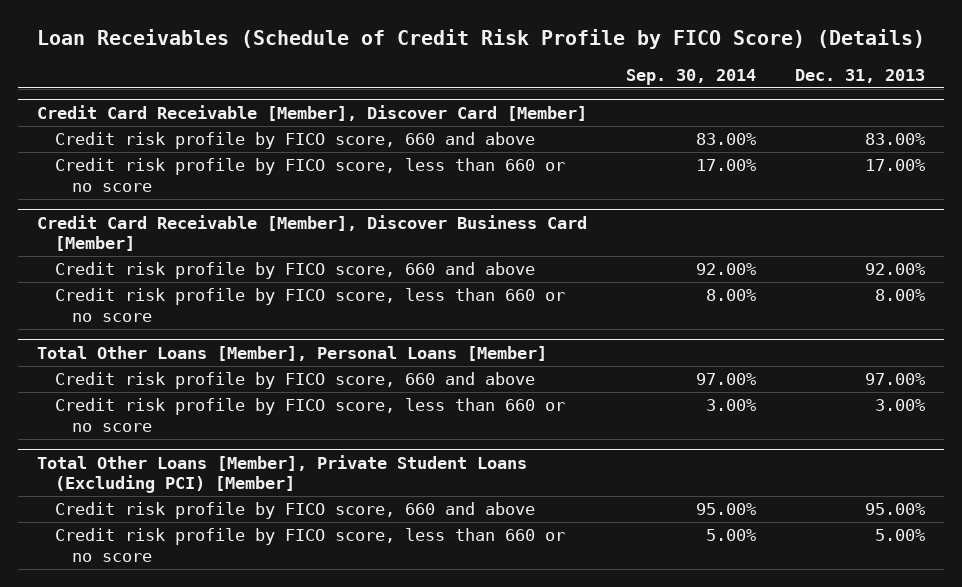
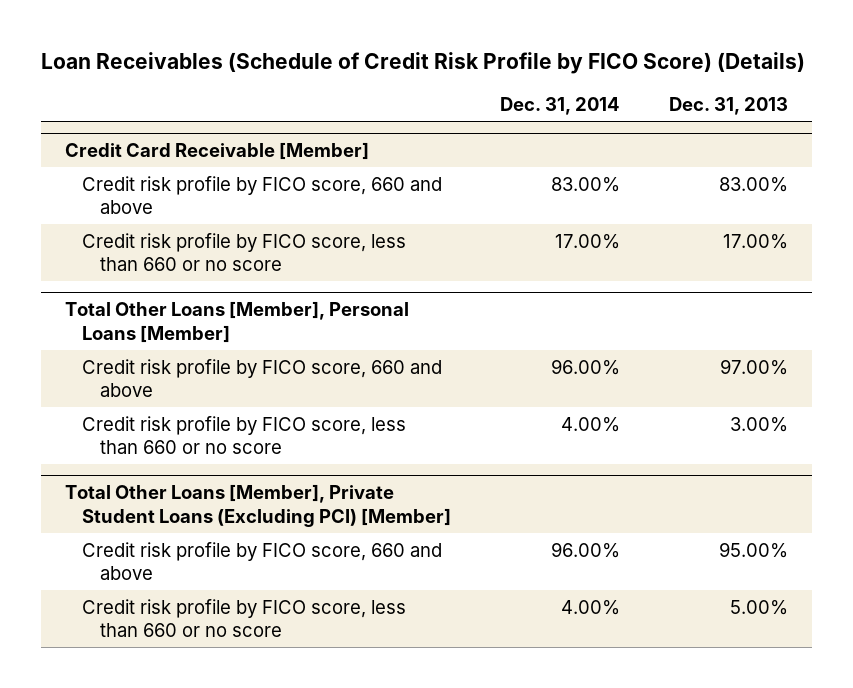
[626,68,757,85] Sep. 30, 2014 -> none
none -> [500,97,621,116] Dec. 31, 2014
[37,104,588,121] Credit Card Receivable [Member], Discover Card [Member] -> [65,142,370,161] Credit Card Receivable [Member]
[37,214,588,251] Credit Card Receivable [Member], Discover Business Card [Member] -> none
[54,262,535,280] Credit risk profile by FICO score, 660 and above -> none
[54,288,565,322] Credit risk profile by FICO score, less than 660 or no score -> none

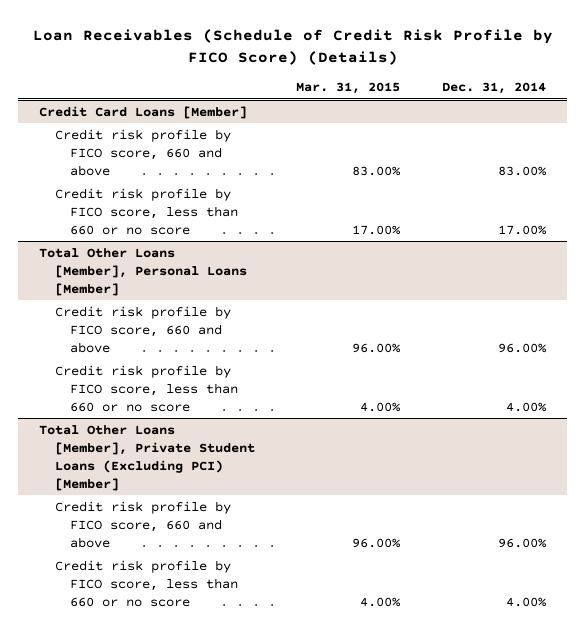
[668,97,788,116] Dec. 31, 2013 -> none
none -> [296,82,401,95] Mar. 31, 2015
[65,142,370,161] Credit Card Receivable [Member] -> [39,105,248,119] Credit Card Loans [Member]

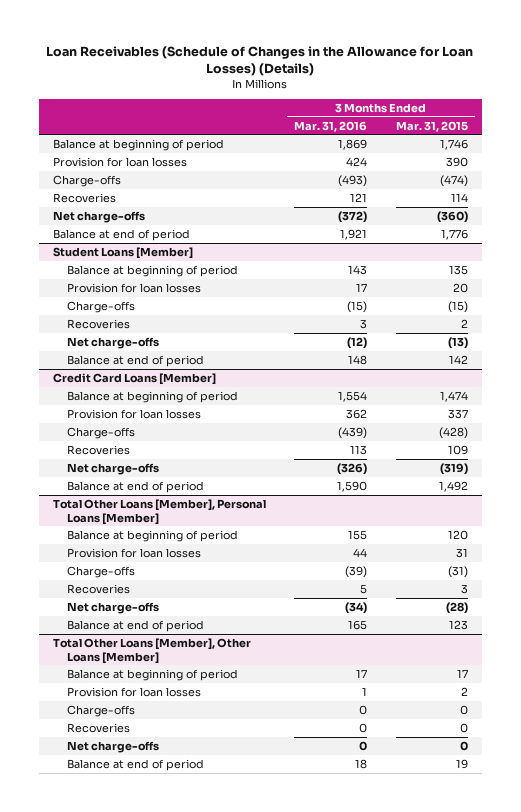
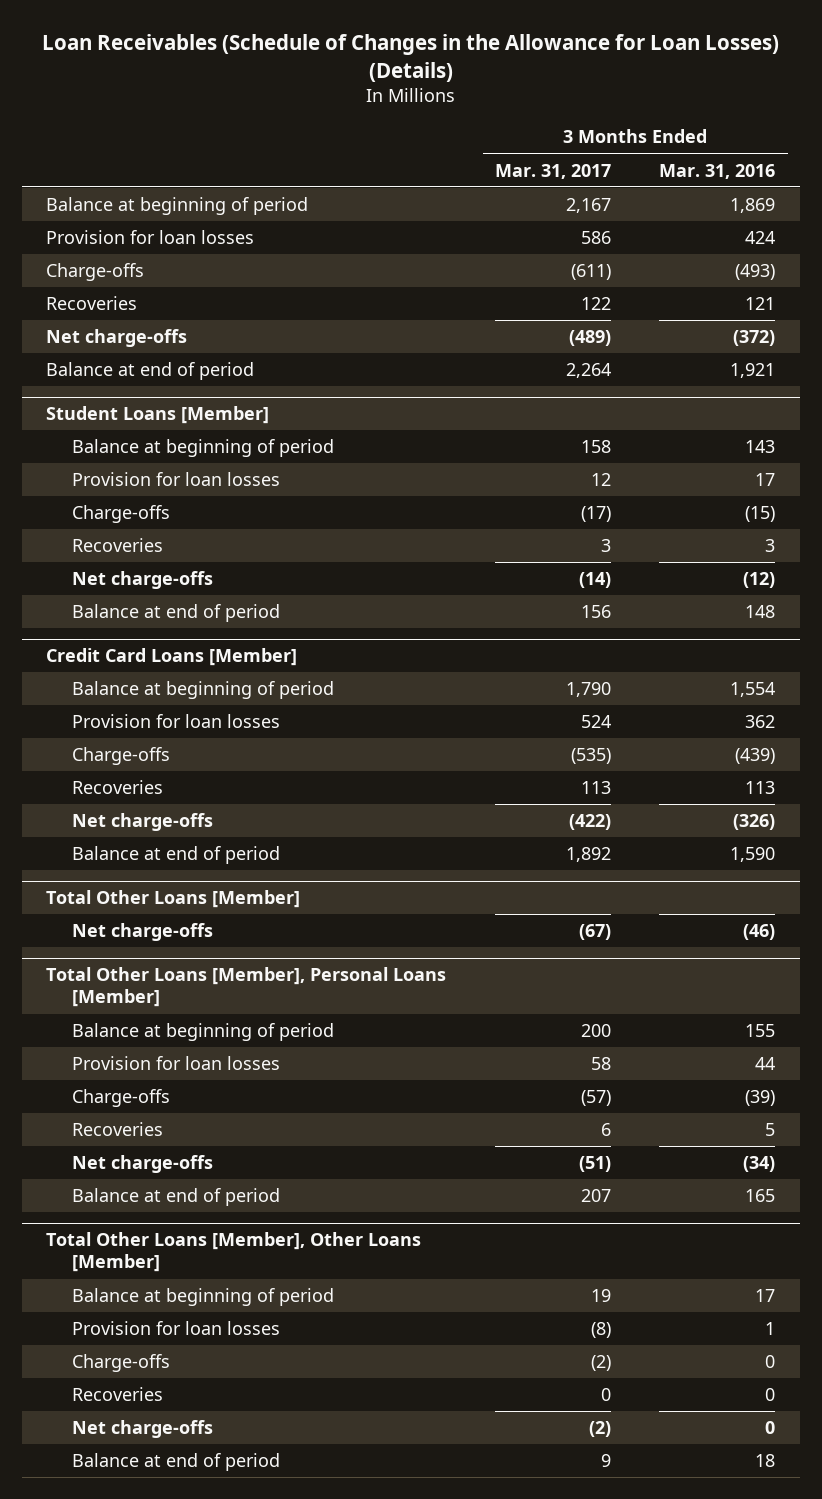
[396,120,469,132] Mar. 31, 2015 -> none
none -> [494,163,611,179] Mar. 31, 2017
none -> [46,890,301,909] Total Other Loans [Member]
none -> [72,923,214,942] Net charge-offs

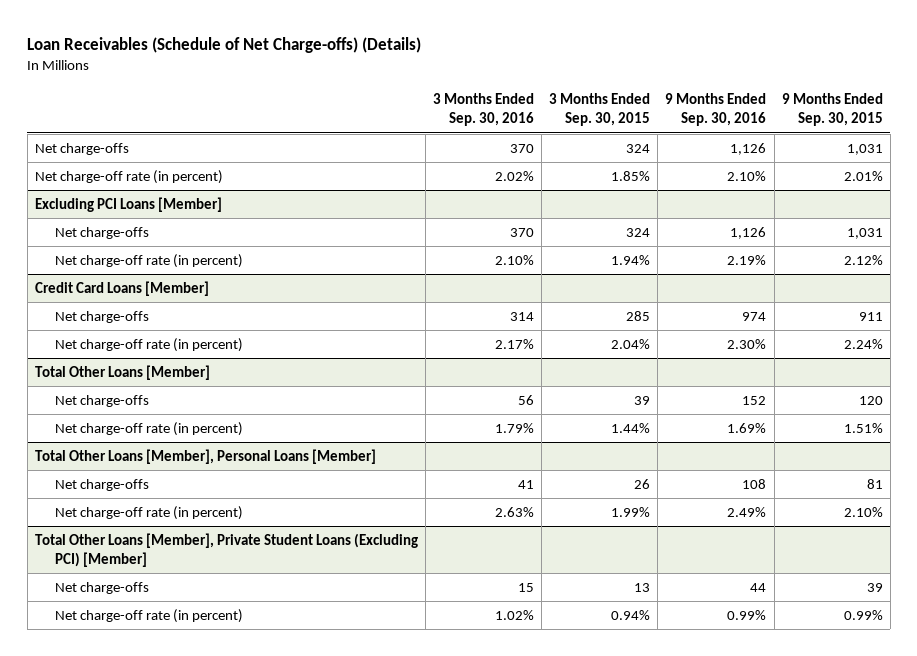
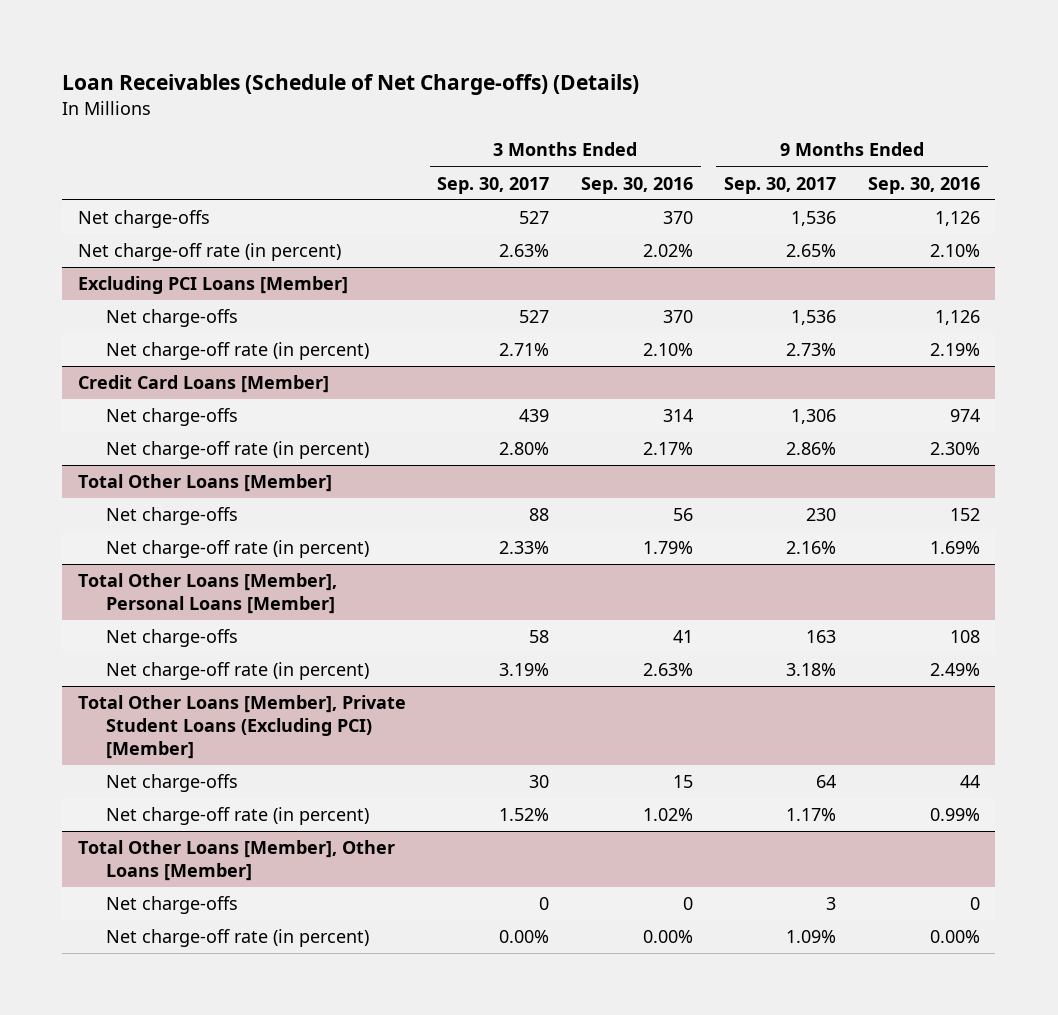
[549,93,651,127] 3 Months Ended Sep. 30, 2015 -> none
[781,93,883,127] 9 Months Ended Sep. 30, 2015 -> none
none -> [437,176,550,194] Sep. 30, 2017
none -> [724,176,837,194] Sep. 30, 2017
none -> [78,840,396,881] Total Other Loans [Member], Other Loans [Member]
none -> [105,896,238,915] Net charge-offs
none -> [105,929,369,948] Net charge-off rate (in percent)

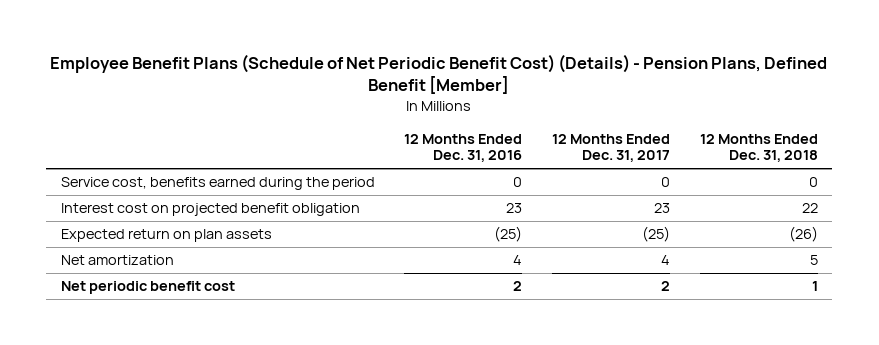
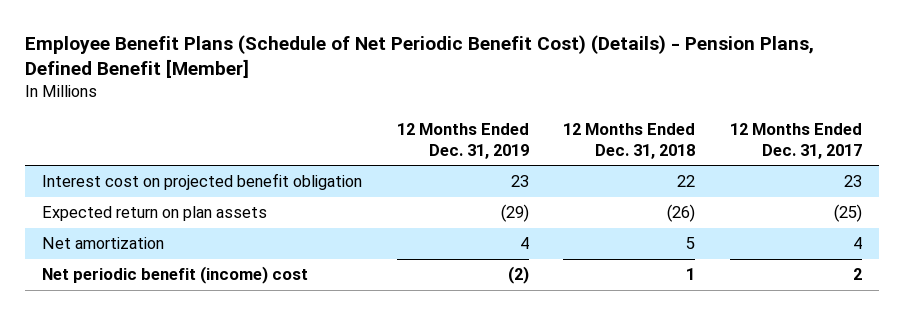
[404,133,523,163] 12 Months Ended Dec. 31, 2016 -> none
none -> [396,123,529,159] 12 Months Ended Dec. 31, 2019
[60,177,375,191] Service cost, benefits earned during the period -> none
[60,281,235,295] Net periodic benefit cost -> [41,266,308,285] Net periodic benefit (income) cost

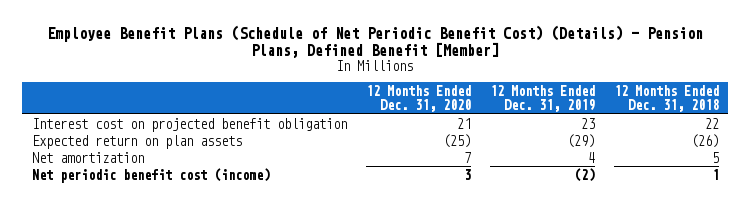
[729,123,862,159] 12 Months Ended Dec. 31, 2017 -> none
none -> [365,84,471,112] 12 Months Ended Dec. 31, 2020
[41,266,308,285] Net periodic benefit (income) cost -> [31,167,270,183] Net periodic benefit cost (income)

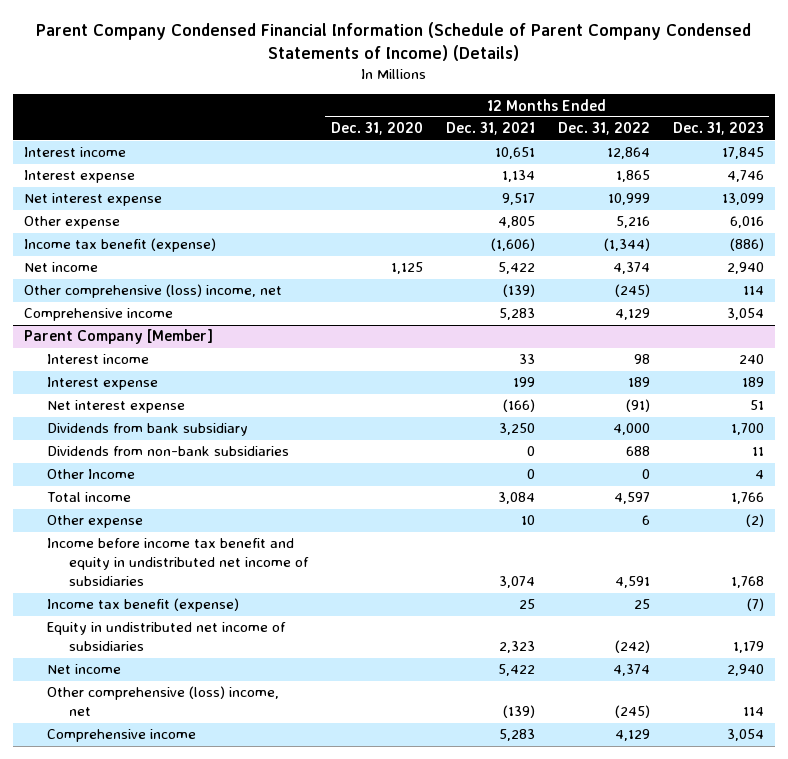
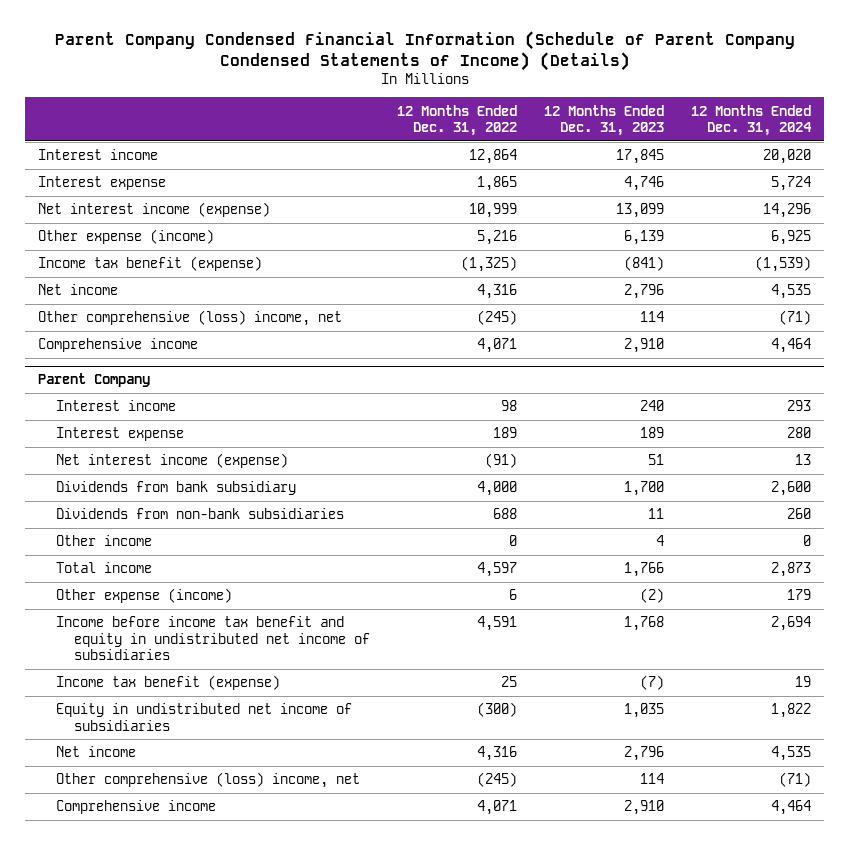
[330,122,423,136] Dec. 31, 2020 -> none
[445,122,535,136] Dec. 31, 2021 -> none
none -> [690,104,812,137] 12 Months Ended Dec. 31, 2024
[24,193,163,207] Net interest expense -> [38,202,271,218] Net interest income (expense)
[24,216,121,230] Other expense -> [38,229,215,245] Other expense (income)
[729,216,764,229] 6,016 -> [624,230,665,246] 6,139
[603,238,650,252] (1,344) -> [461,256,518,273] (1,325)
[729,238,764,252] (886) -> [624,256,665,272] (841)
[612,262,650,275] 4,374 -> [477,284,518,300] 4,316
[726,262,764,275] 2,940 -> [624,284,665,300] 2,796
[614,308,650,321] 4,129 -> [477,338,518,354] 4,071
[726,308,764,321] 3,054 -> [624,338,665,354] 2,910
[24,329,214,345] Parent Company [Member] -> [38,373,151,388] Parent Company
[46,400,185,414] Net interest expense -> [56,453,289,469] Net interest income (expense)
[46,469,135,480] Other Income -> [56,535,153,547] Other income
[46,515,143,529] Other expense -> [56,588,233,604] Other expense (income)
[614,640,650,654] (242) -> [477,702,518,718] (300)
[732,641,764,654] 1,179 -> [624,703,665,719] 1,035
[612,664,650,677] 4,374 -> [477,746,518,762] 4,316
[726,664,764,677] 2,940 -> [624,746,665,762] 2,796
[614,729,650,742] 4,129 -> [477,800,518,816] 4,071
[726,729,764,742] 3,054 -> [624,800,665,816] 2,910

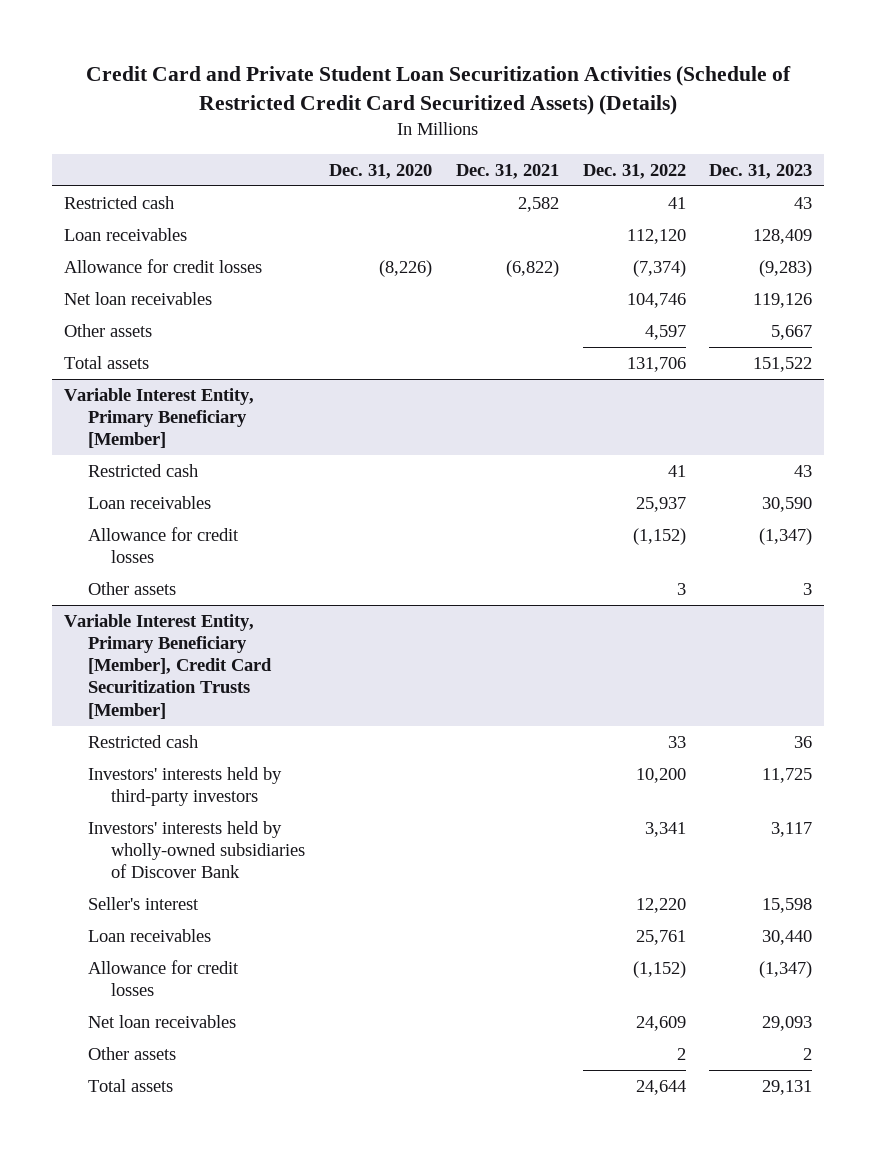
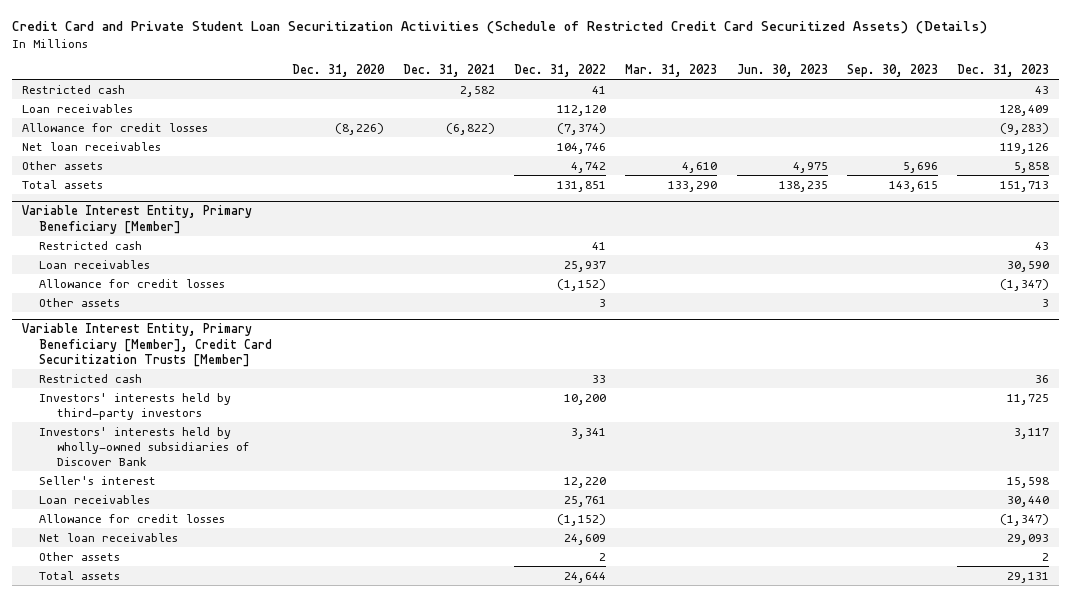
none -> [625,63,718,77] Mar. 31, 2023
none -> [736,63,828,77] Jun. 30, 2023
none -> [846,63,938,77] Sep. 30, 2023
[644,325,686,341] 4,597 -> [571,161,607,173] 4,742
[771,325,813,341] 5,667 -> [1014,161,1050,173] 5,858
[626,357,686,373] 131,706 -> [557,180,607,192] 131,851
[753,357,813,373] 151,522 -> [1000,180,1050,192] 151,713

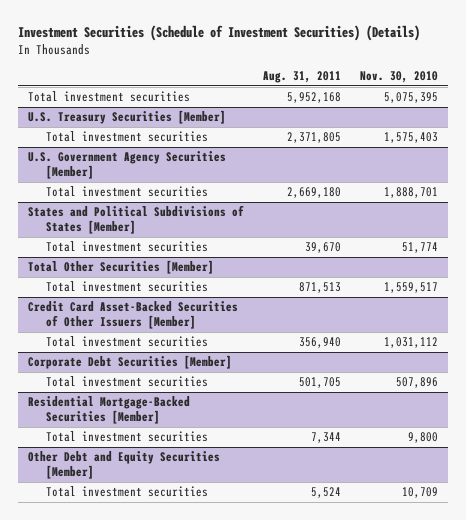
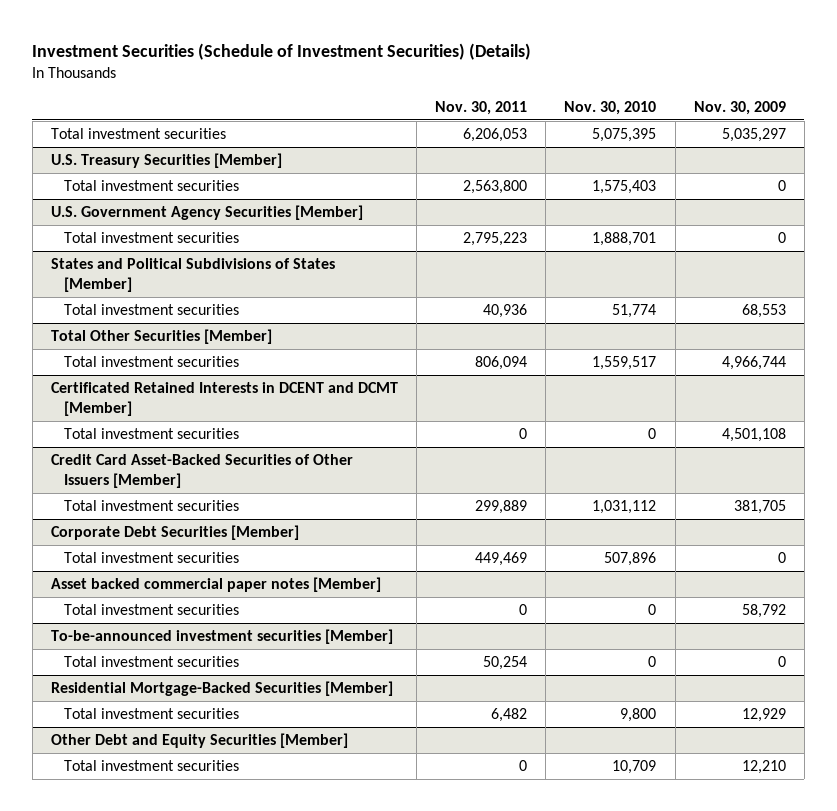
[262,71,341,84] Aug. 31, 2011 -> none
none -> [435,101,528,116] Nov. 30, 2011
none -> [693,101,786,116] Nov. 30, 2009
none -> [50,381,398,416] Certificated Retained Interests in DCENT and DCMT [Member]
none -> [63,427,239,439] Total investment securities
none -> [50,576,381,592] Asset backed commercial paper notes [Member]
none -> [63,603,239,615] Total investment securities
none -> [50,628,393,644] To-be-announced investment securities [Member]
none -> [63,655,239,667] Total investment securities

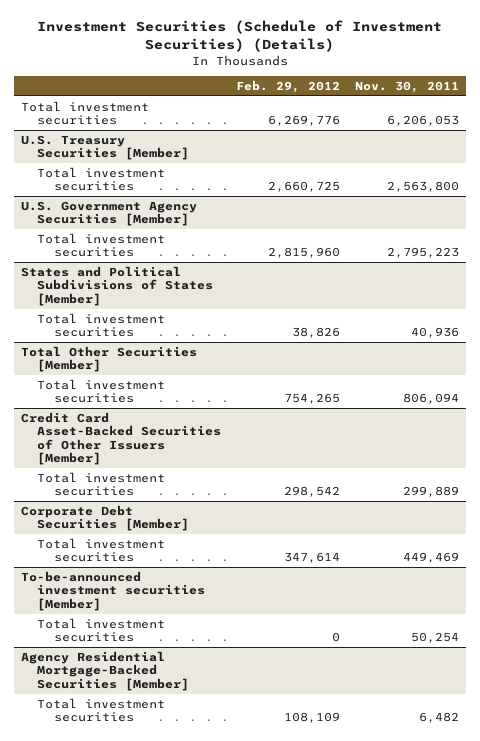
[564,101,657,116] Nov. 30, 2010 -> none
[693,101,786,116] Nov. 30, 2009 -> none
none -> [236,80,341,94] Feb. 29, 2012
[50,381,398,416] Certificated Retained Interests in DCENT and DCMT [Member] -> none
[63,427,239,439] Total investment securities -> none
[50,576,381,592] Asset backed commercial paper notes [Member] -> none
[63,603,239,615] Total investment securities -> none
[50,680,393,696] Residential Mortgage-Backed Securities [Member] -> [20,650,190,691] Agency Residential Mortgage-Backed Securities [Member]
[50,732,348,748] Other Debt and Equity Securities [Member] -> none
[63,759,239,771] Total investment securities -> none

